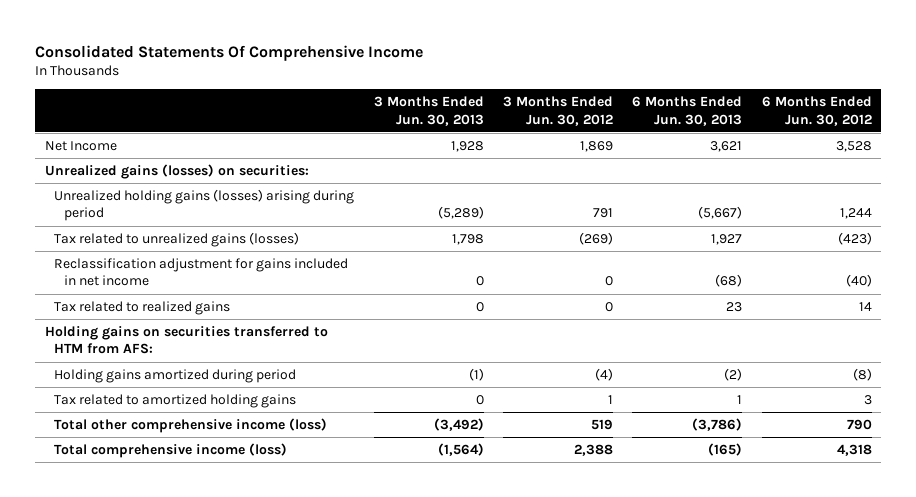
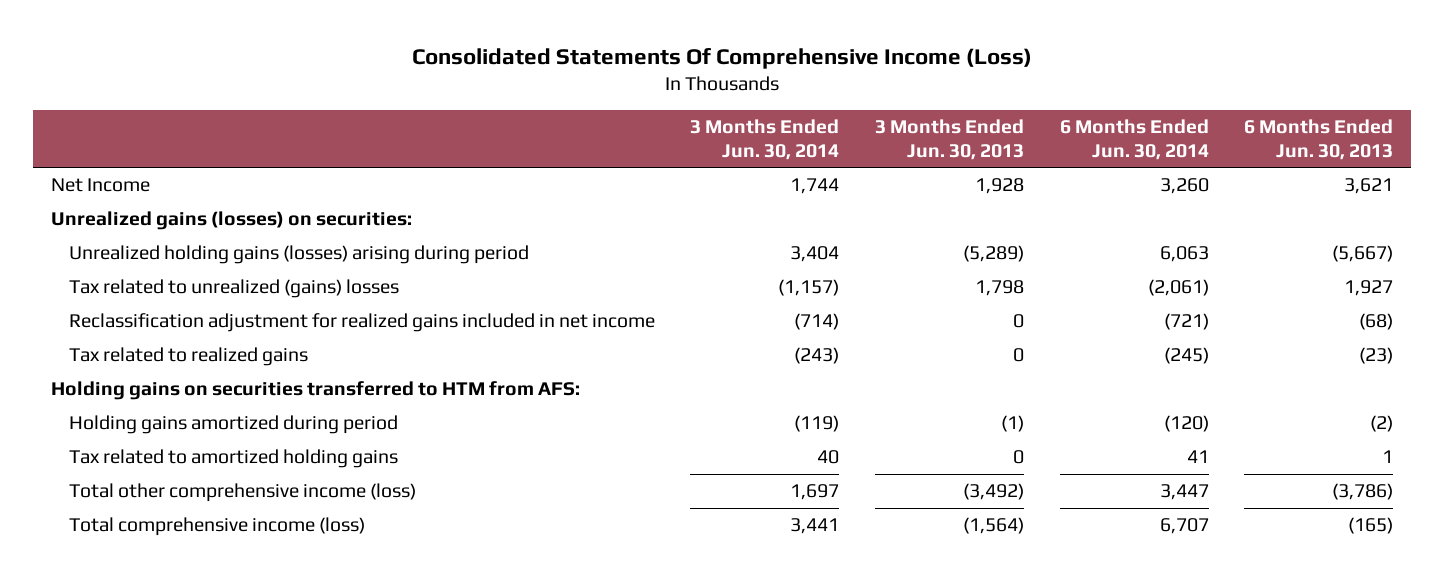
[34,44,423,61] Consolidated Statements Of Comprehensive Income -> [412,47,1033,69] Consolidated Statements Of Comprehensive Income (Loss)
[503,96,614,126] 3 Months Ended Jun. 30, 2012 -> none
[761,96,872,126] 6 Months Ended Jun. 30, 2012 -> none
none -> [690,119,840,160] 3 Months Ended Jun. 30, 2014
none -> [1059,119,1209,160] 6 Months Ended Jun. 30, 2014
[54,231,300,247] Tax related to unrealized gains (losses) -> [68,279,399,299] Tax related to unrealized (gains) losses
[54,257,349,287] Reclassification adjustment for gains included in net income -> [68,313,655,333] Reclassification adjustment for realized gains included in net income
[726,301,743,312] 23 -> [1359,347,1394,365] (23)

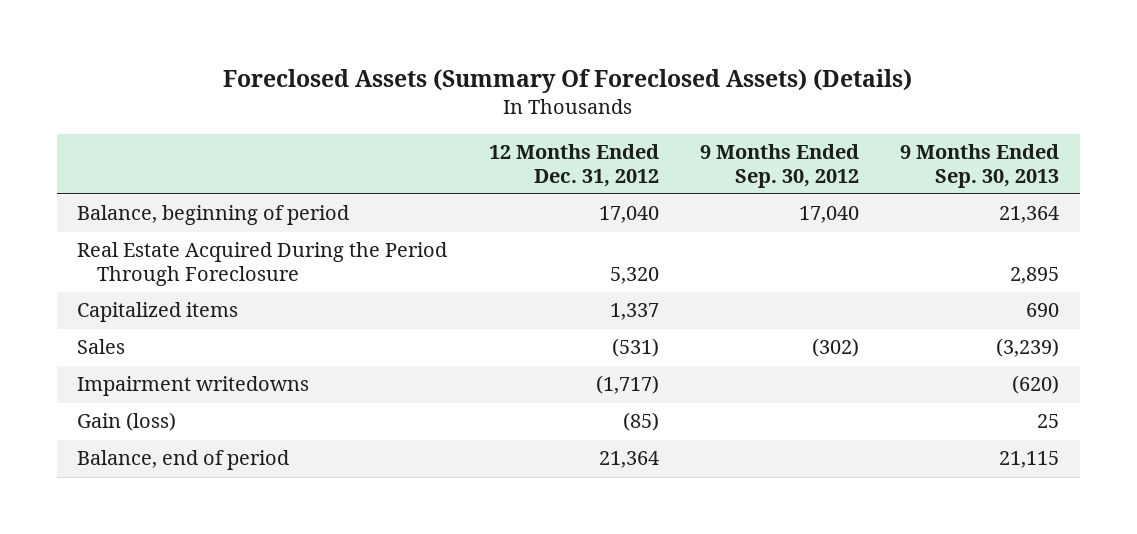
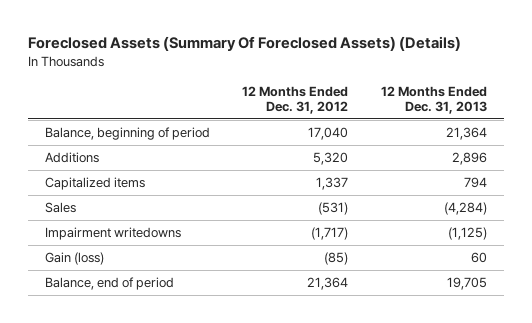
[700,144,860,188] 9 Months Ended Sep. 30, 2012 -> none
[900,144,1060,188] 9 Months Ended Sep. 30, 2013 -> none
none -> [381,85,488,115] 12 Months Ended Dec. 31, 2013
[77,242,448,287] Real Estate Acquired During the Period Through Foreclosure -> [44,151,99,163] Additions

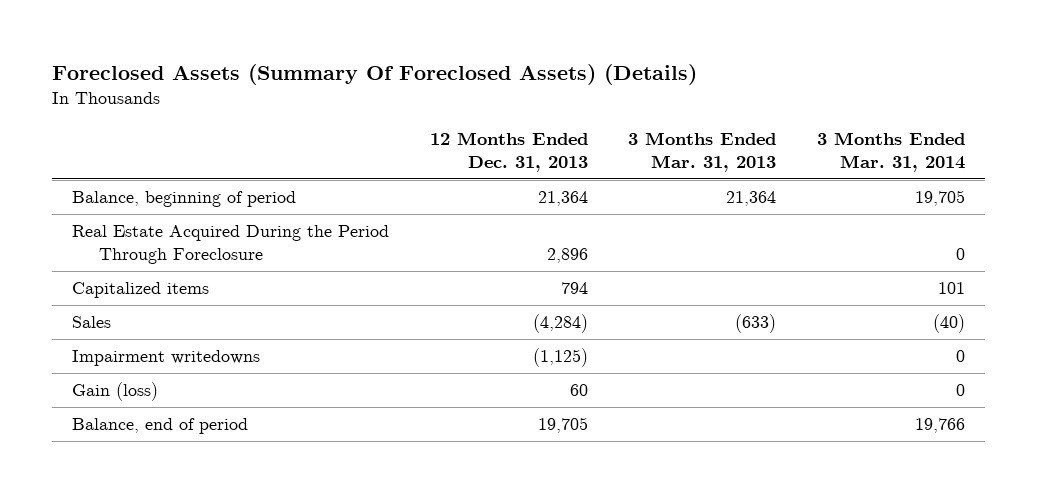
[242,85,349,115] 12 Months Ended Dec. 31, 2012 -> none
none -> [628,131,777,172] 3 Months Ended Mar. 31, 2013
none -> [816,131,965,172] 3 Months Ended Mar. 31, 2014
[44,151,99,163] Additions -> [72,225,390,264] Real Estate Acquired During the Period Through Foreclosure

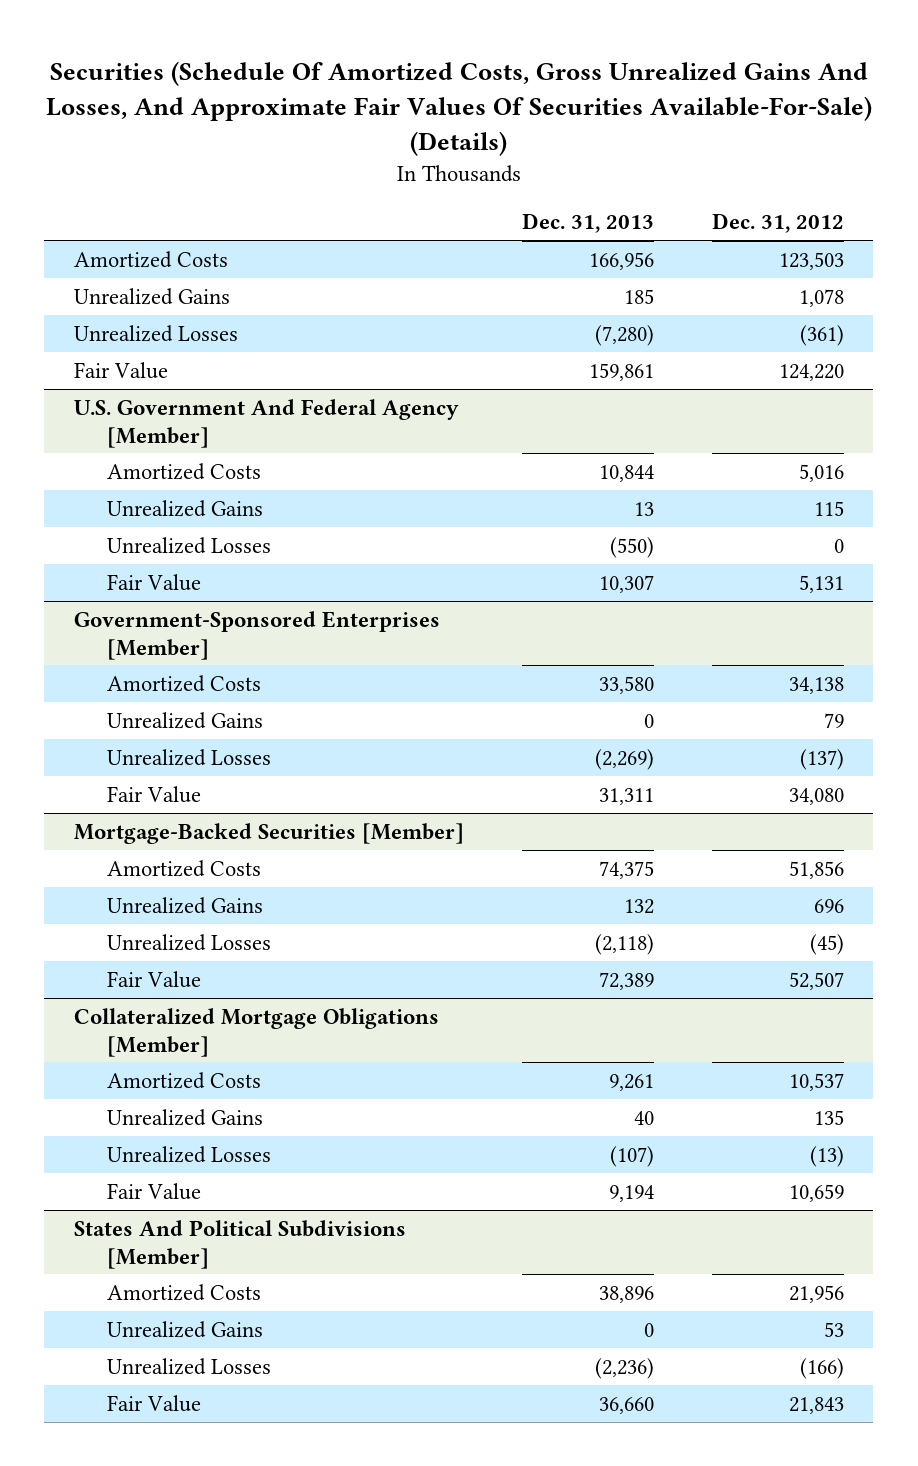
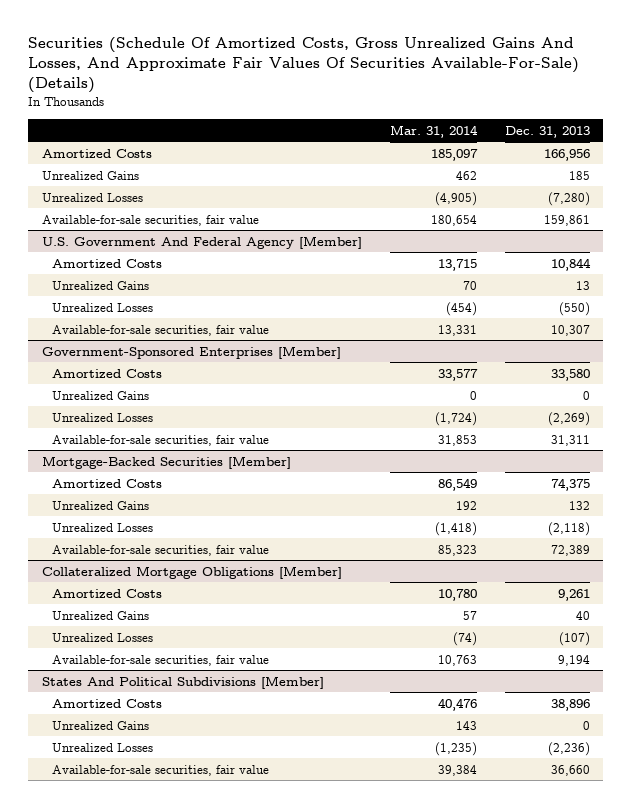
[711,213,844,234] Dec. 31, 2012 -> none
none -> [389,124,478,138] Mar. 31, 2014
[73,361,168,379] Fair Value -> [41,214,259,226] Available-for-sale securities, fair value
[107,573,202,591] Fair Value -> [51,324,269,336] Available-for-sale securities, fair value
[107,785,202,803] Fair Value -> [51,434,269,446] Available-for-sale securities, fair value
[107,970,202,988] Fair Value -> [51,544,269,556] Available-for-sale securities, fair value
[107,1182,202,1200] Fair Value -> [51,654,269,666] Available-for-sale securities, fair value
[107,1394,202,1412] Fair Value -> [51,764,269,776] Available-for-sale securities, fair value

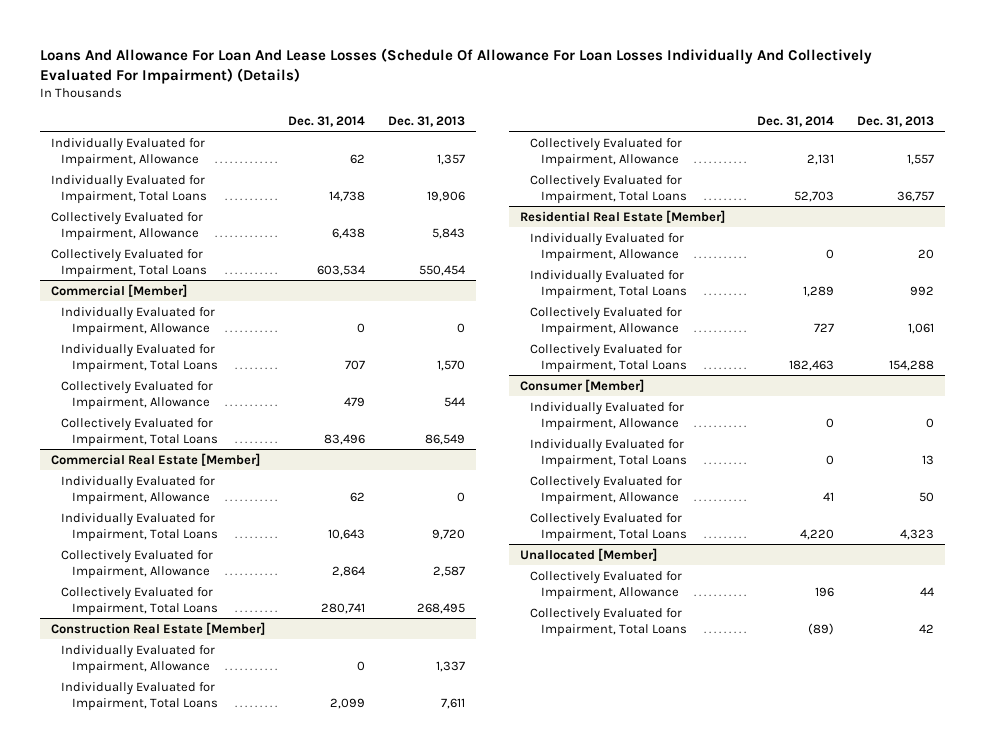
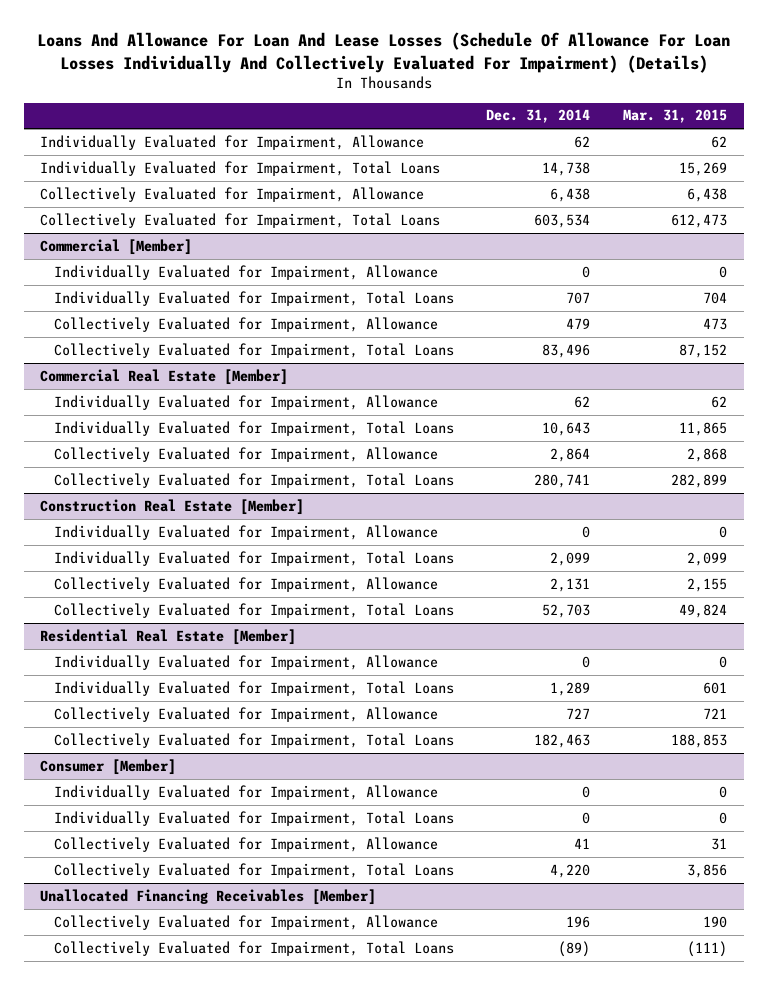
[387,115,465,127] Dec. 31, 2013 -> none
none -> [623,109,728,124] Mar. 31, 2015
[520,547,658,561] Unallocated [Member] -> [40,888,377,905] Unallocated Financing Receivables [Member]

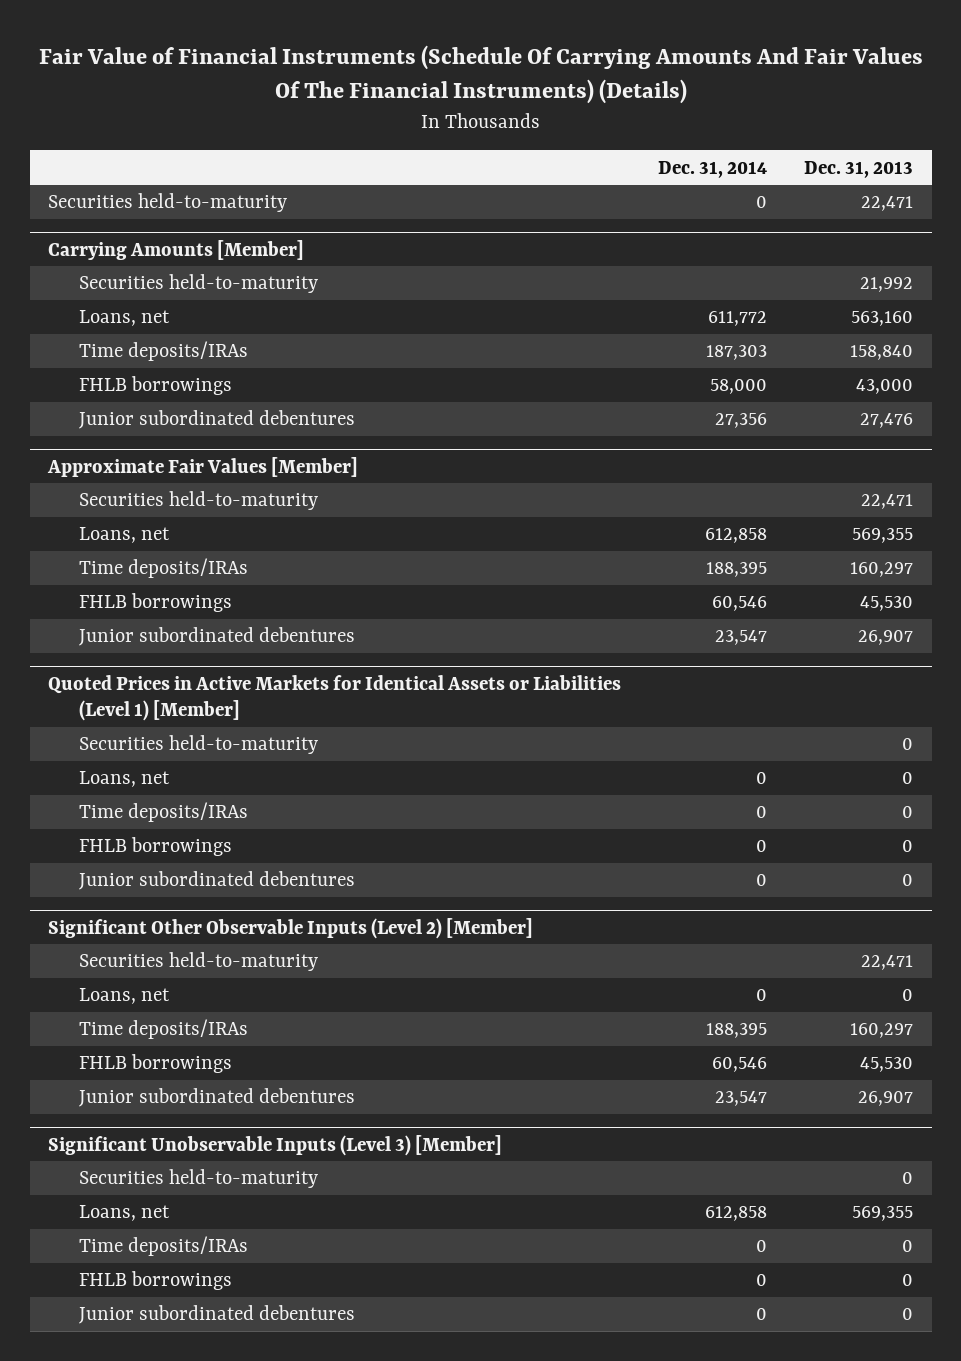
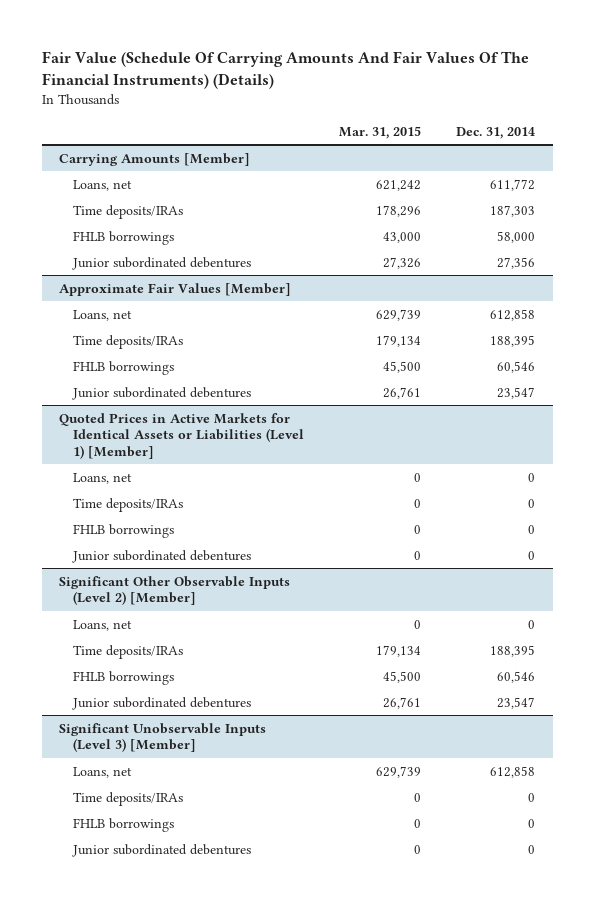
[38,44,923,105] Fair Value of Financial Instruments (Schedule Of Carrying Amounts And Fair Values Of The Financial Instruments) (Details) -> [41,51,529,90] Fair Value (Schedule Of Carrying Amounts And Fair Values Of The Financial Instruments) (Details)
[804,160,914,178] Dec. 31, 2013 -> none
none -> [339,125,422,139] Mar. 31, 2015
[48,193,288,213] Securities held-to-maturity -> none
[78,274,318,294] Securities held-to-maturity -> none
[78,491,318,511] Securities held-to-maturity -> none
[78,735,318,755] Securities held-to-maturity -> none
[78,952,318,972] Securities held-to-maturity -> none
[78,1169,318,1189] Securities held-to-maturity -> none

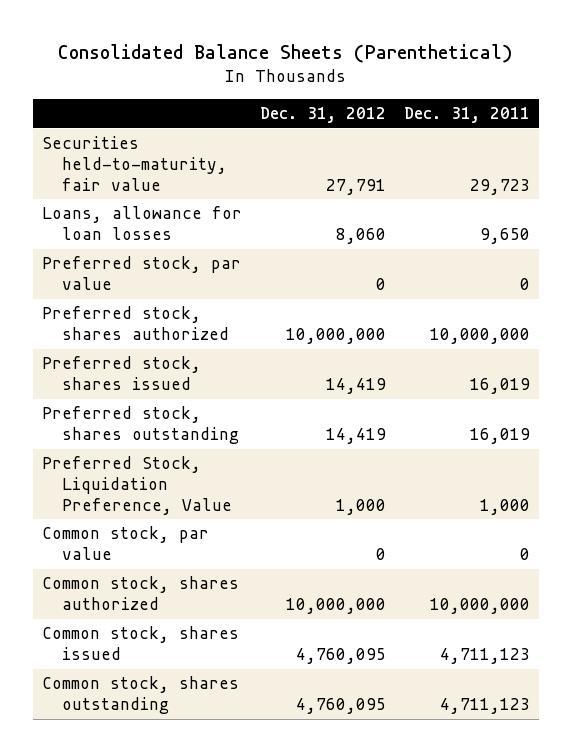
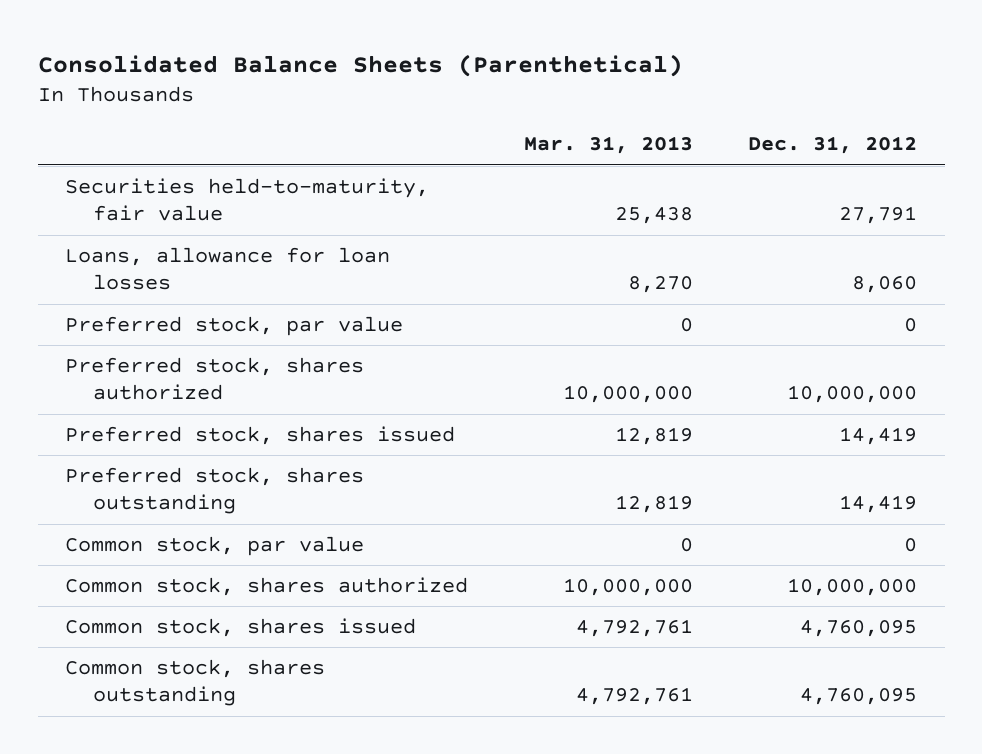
[403,107,530,124] Dec. 31, 2011 -> none
none -> [523,136,693,155] Mar. 31, 2013
[42,456,232,515] Preferred Stock, Liquidation Preference, Value -> none

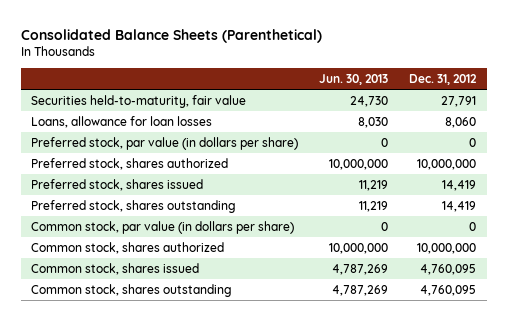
[523,136,693,155] Mar. 31, 2013 -> none
none -> [319,74,389,86] Jun. 30, 2013
[65,316,404,337] Preferred stock, par value -> [31,136,299,150] Preferred stock, par value (in dollars per share)
[65,536,365,557] Common stock, par value -> [31,220,295,234] Common stock, par value (in dollars per share)

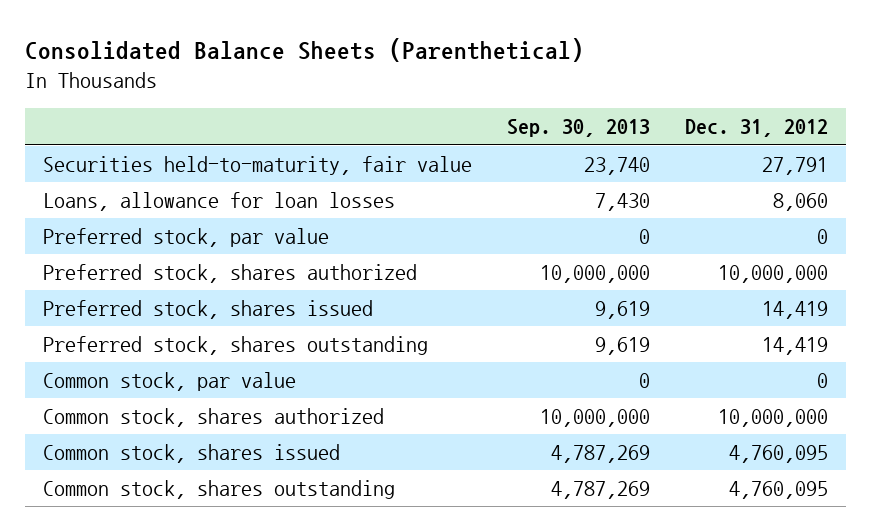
[319,74,389,86] Jun. 30, 2013 -> none
none -> [507,119,651,138] Sep. 30, 2013
[31,136,299,150] Preferred stock, par value (in dollars per share) -> [43,227,330,247] Preferred stock, par value
[31,220,295,234] Common stock, par value (in dollars per share) -> [43,371,297,391] Common stock, par value

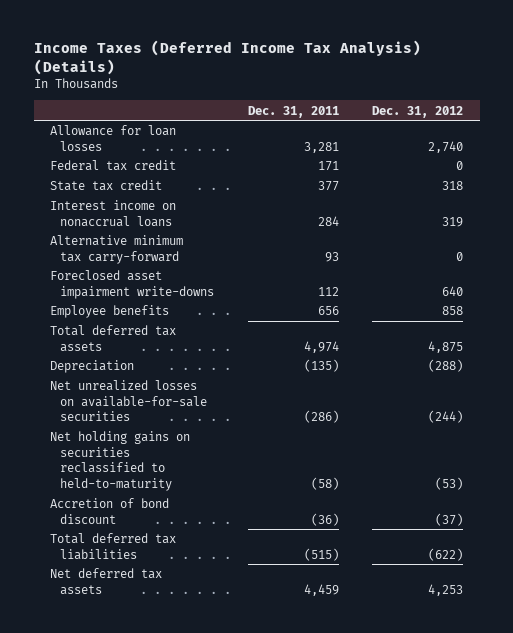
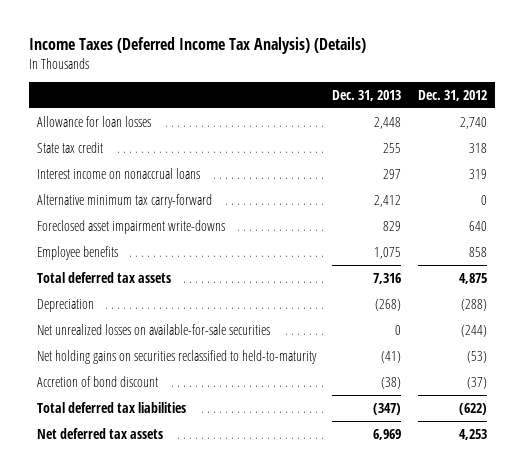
[247,105,339,118] Dec. 31, 2011 -> none
none -> [332,89,402,101] Dec. 31, 2013
[50,160,177,172] Federal tax credit -> none

